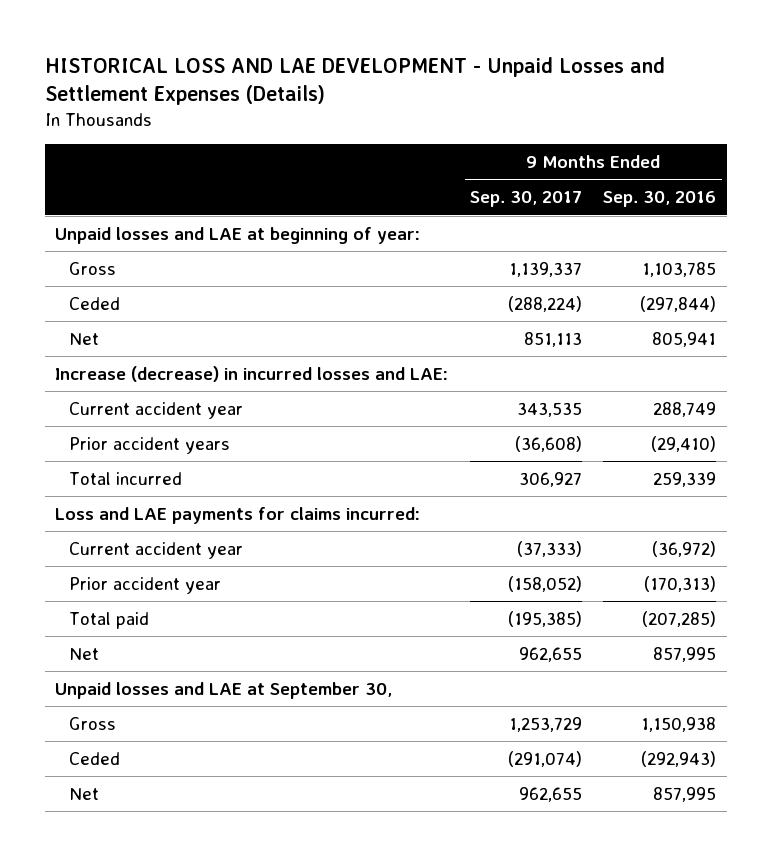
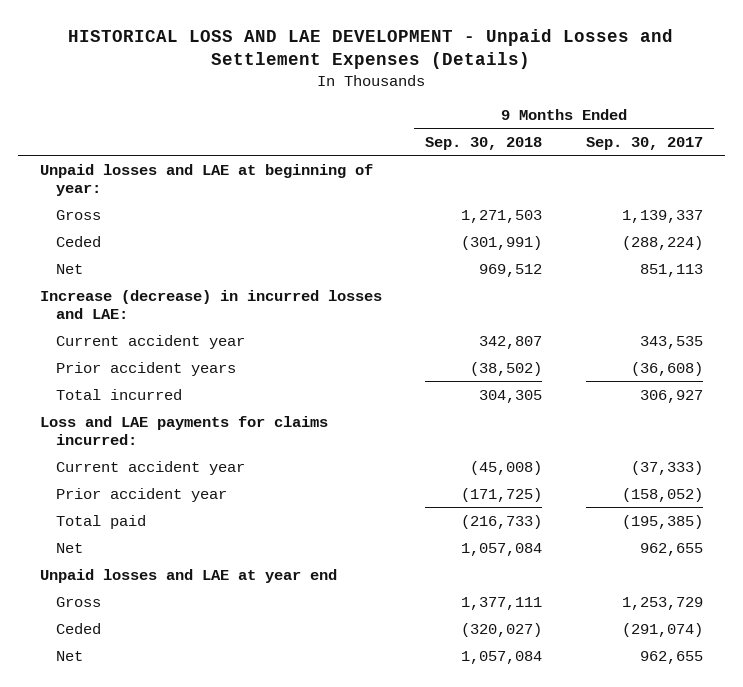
[603,191,717,208] Sep. 30, 2016 -> none
none -> [425,137,543,151] Sep. 30, 2018
[55,681,393,699] Unpaid losses and LAE at September 30, -> [39,568,337,583] Unpaid losses and LAE at year end

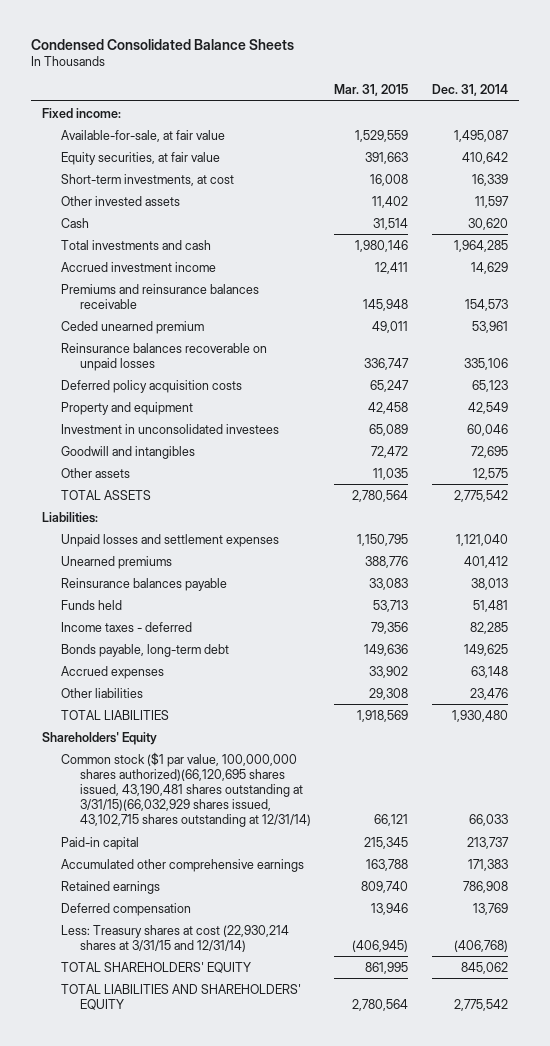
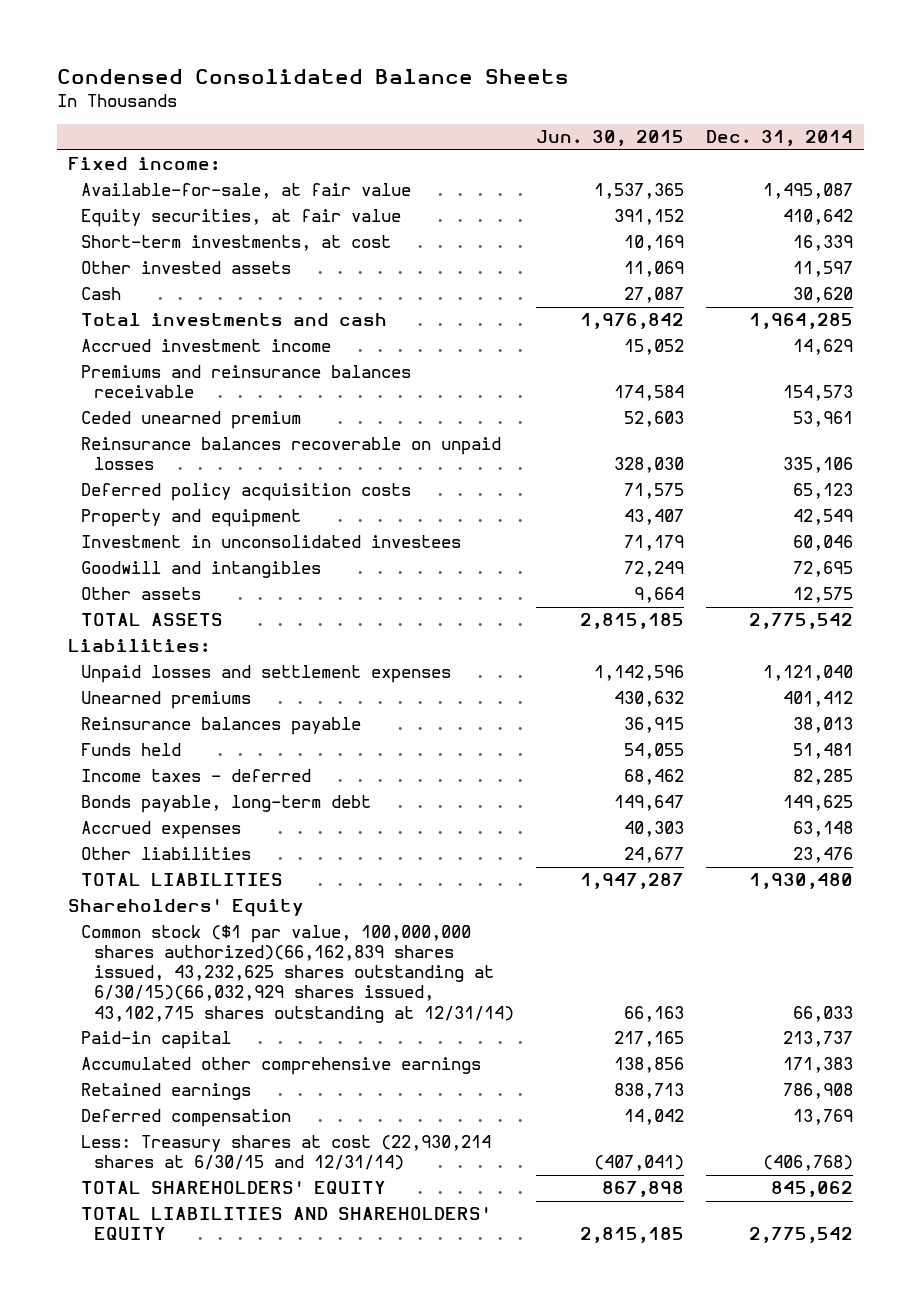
[334,84,409,97] Mar. 31, 2015 -> none
none -> [535,130,684,147] Jun. 30, 2015
[61,751,312,828] Common stock ($1 par value, 100,000,000 shares authorized)(66,120,695 shares issued, 43,190,481 shares outstanding at 3/31/15)(66,032,929 shares issued, 43,102,715 shares outstanding at 12/31/14) -> [81,925,514,1023] Common stock ($1 par value, 100,000,000 shares authorized)(66,162,839 shares issued, 43,232,625 shares outstanding at 6/30/15)(66,032,929 shares issued, 43,102,715 shares outstanding at 12/31/14)
[61,924,290,952] Less: Treasury shares at cost (22,930,214 shares at 3/31/15 and 12/31/14) -> [81,1135,492,1171] Less: Treasury shares at cost (22,930,214 shares at 6/30/15 and 12/31/14)

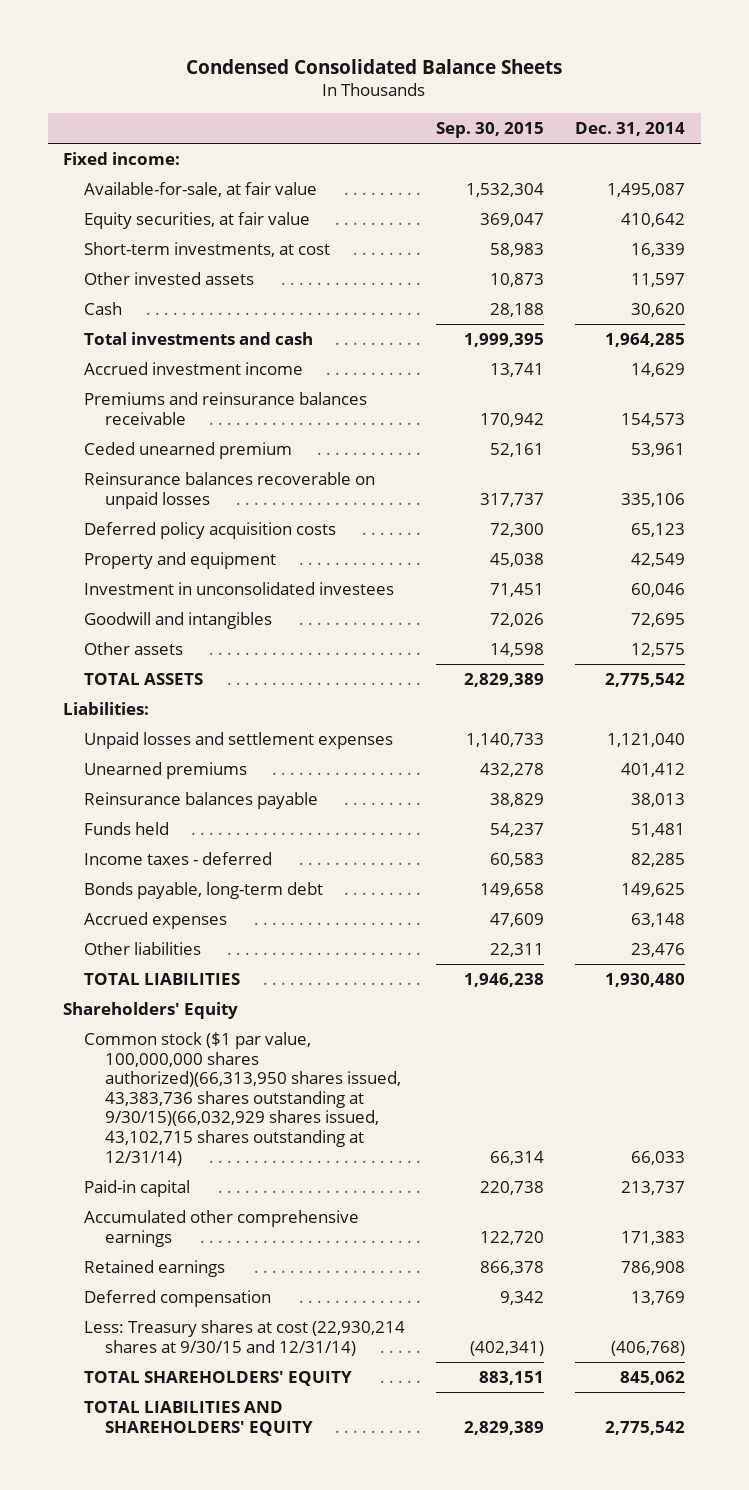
[535,130,684,147] Jun. 30, 2015 -> none
none -> [436,121,545,138] Sep. 30, 2015
[81,925,514,1023] Common stock ($1 par value, 100,000,000 shares authorized)(66,162,839 shares issued, 43,232,625 shares outstanding at 6/30/15)(66,032,929 shares issued, 43,102,715 shares outstanding at 12/31/14) -> [84,1031,402,1166] Common stock ($1 par value, 100,000,000 shares authorized)(66,313,950 shares issued, 43,383,736 shares outstanding at 9/30/15)(66,032,929 shares issued, 43,102,715 shares outstanding at 12/31/14)
[81,1135,492,1171] Less: Treasury shares at cost (22,930,214 shares at 6/30/15 and 12/31/14) -> [84,1319,406,1356] Less: Treasury shares at cost (22,930,214 shares at 9/30/15 and 12/31/14)

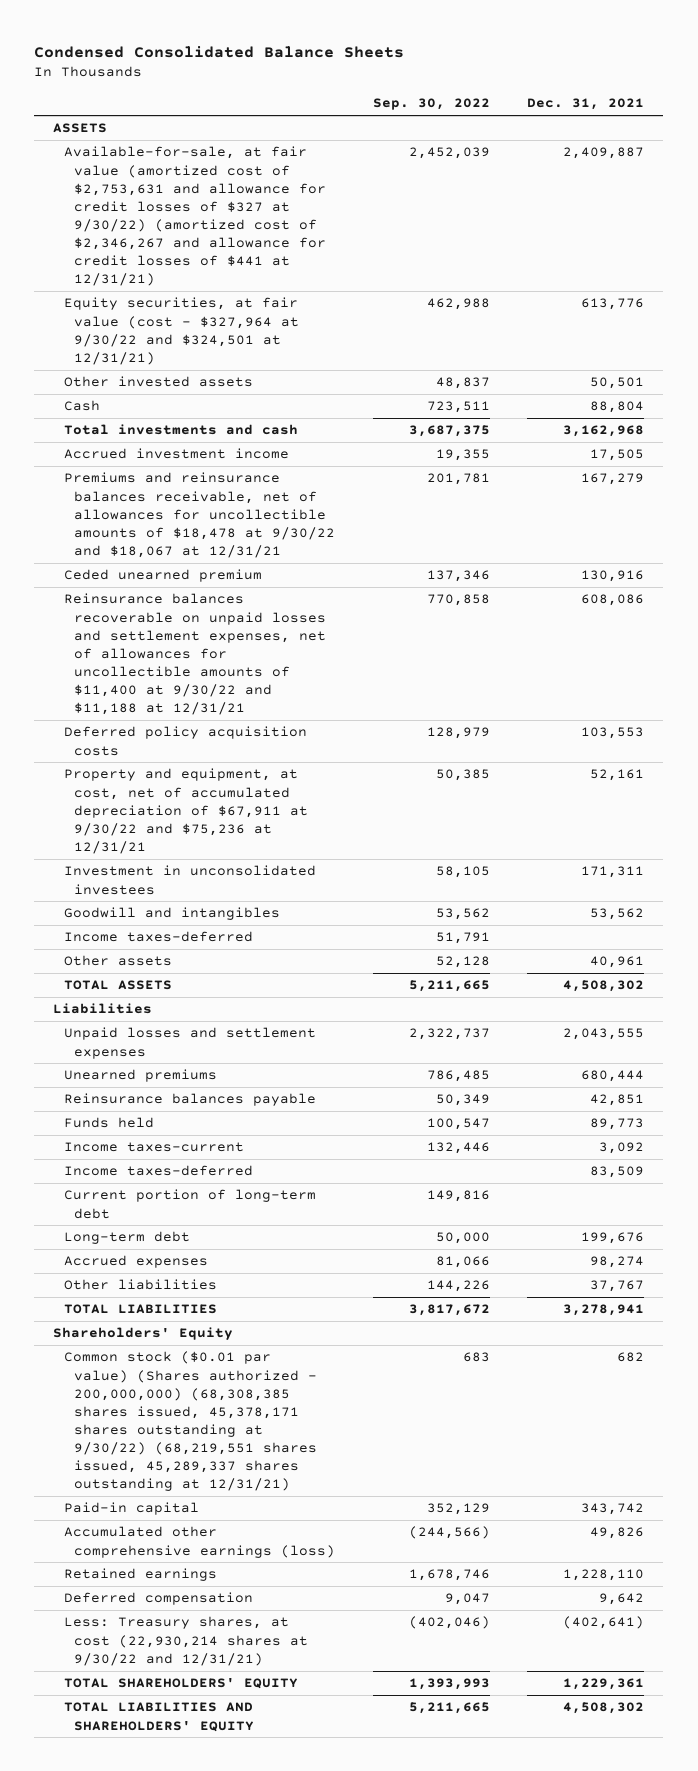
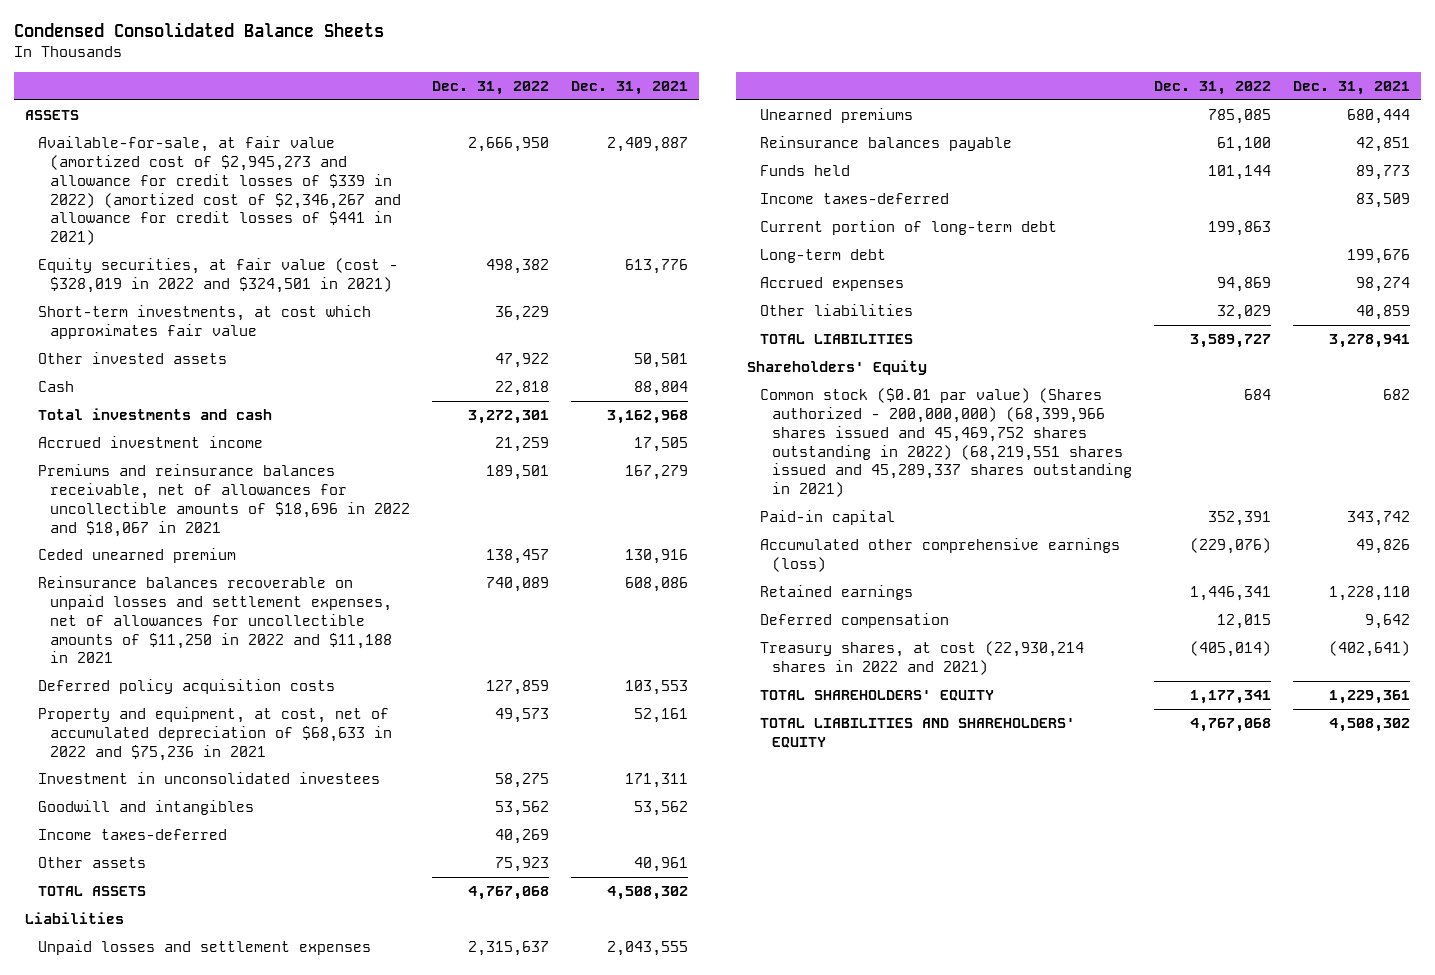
[372,98,490,111] Sep. 30, 2022 -> none
none -> [432,81,550,96] Dec. 31, 2022
[63,146,326,287] Available-for-sale, at fair value (amortized cost of $2,753,631 and allowance for credit losses of $327 at 9/30/22) (amortized cost of $2,346,267 and allowance for credit losses of $441 at 12/31/21) -> [37,136,402,246] Available-for-sale, at fair value (amortized cost of $2,945,273 and allowance for credit losses of $339 in 2022) (amortized cost of $2,346,267 and allowance for credit losses of $441 in 2021)
[63,297,299,365] Equity securities, at fair value (cost - $327,964 at 9/30/22 and $324,501 at 12/31/21) -> [37,258,398,293] Equity securities, at fair value (cost - $328,019 in 2022 and $324,501 in 2021)
none -> [37,305,371,339] Short-term investments, at cost which approximates fair value
[63,472,335,558] Premiums and reinsurance balances receivable, net of allowances for uncollectible amounts of $18,478 at 9/30/22 and $18,067 at 12/31/21 -> [37,464,411,537] Premiums and reinsurance balances receivable, net of allowances for uncollectible amounts of $18,696 in 2022 and $18,067 in 2021
[63,593,326,716] Reinsurance balances recoverable on unpaid losses and settlement expenses, net of allowances for uncollectible amounts of $11,400 at 9/30/22 and $11,188 at 12/31/21 -> [37,576,393,664] Reinsurance balances recoverable on unpaid losses and settlement expenses, net of allowances for uncollectible amounts of $11,250 in 2022 and $11,188 in 2021
[63,768,308,854] Property and equipment, at cost, net of accumulated depreciation of $67,911 at 9/30/22 and $75,236 at 12/31/21 -> [37,707,393,761] Property and equipment, at cost, net of accumulated depreciation of $68,633 in 2022 and $75,236 in 2021
[63,1142,244,1153] Income taxes-current -> none
[590,1280,645,1293] 37,767 -> [1356,305,1411,321] 40,859
[63,1351,317,1492] Common stock ($0.01 par value) (Shares authorized - 200,000,000) (68,308,385 shares issued, 45,378,171 shares outstanding at 9/30/22) (68,219,551 shares issued, 45,289,337 shares outstanding at 12/31/21) -> [759,388,1133,498] Common stock ($0.01 par value) (Shares authorized - 200,000,000) (68,399,966 shares issued and 45,469,752 shares outstanding in 2022) (68,219,551 shares issued and 45,289,337 shares outstanding in 2021)
[63,1616,308,1666] Less: Treasury shares, at cost (22,930,214 shares at 9/30/22 and 12/31/21) -> [759,641,1084,675] Treasury shares, at cost (22,930,214 shares in 2022 and 2021)

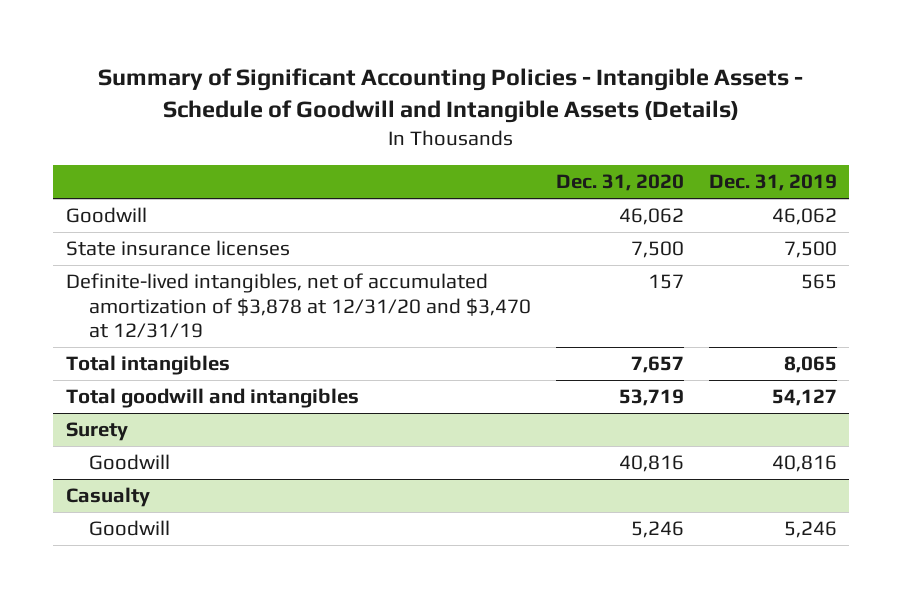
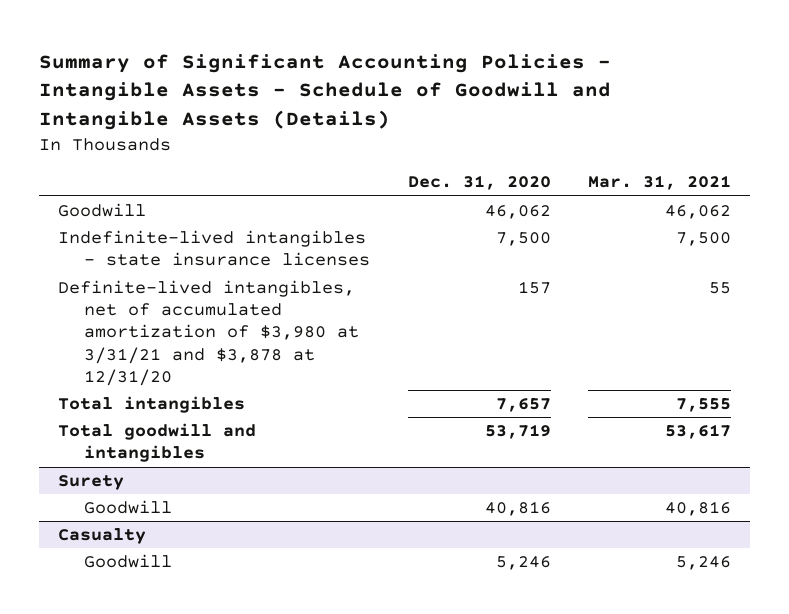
[708,174,837,192] Dec. 31, 2019 -> none
none -> [587,175,731,191] Mar. 31, 2021
[65,240,290,257] State insurance licenses -> [58,230,371,267] Indefinite-lived intangibles - state insurance licenses
[65,273,531,339] Definite-lived intangibles, net of accumulated amortization of $3,878 at 12/31/20 and $3,470 at 12/31/19 -> [58,280,360,386] Definite-lived intangibles, net of accumulated amortization of $3,980 at 3/31/21 and $3,878 at 12/31/20

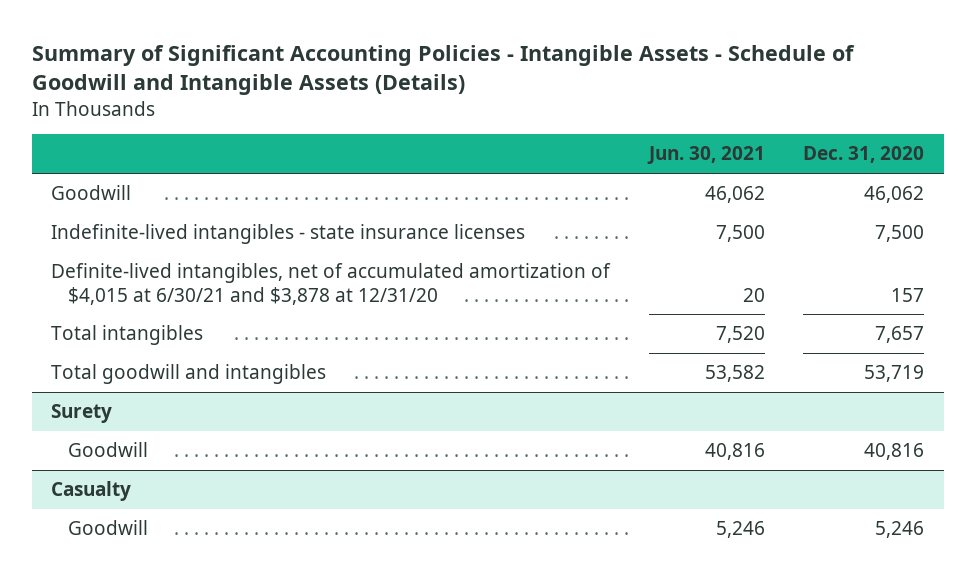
[587,175,731,191] Mar. 31, 2021 -> none
none -> [646,146,765,165] Jun. 30, 2021
[58,280,360,386] Definite-lived intangibles, net of accumulated amortization of $3,980 at 3/31/21 and $3,878 at 12/31/20 -> [51,263,612,305] Definite-lived intangibles, net of accumulated amortization of $4,015 at 6/30/21 and $3,878 at 12/31/20

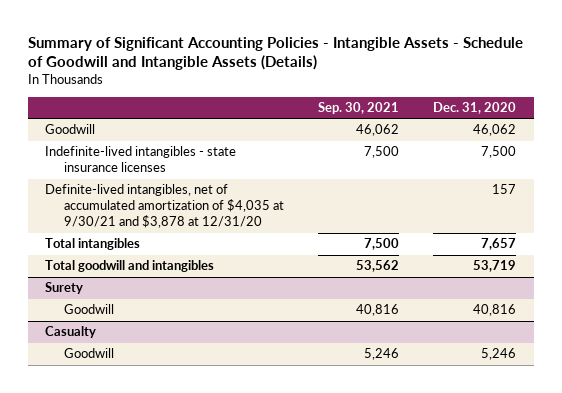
[646,146,765,165] Jun. 30, 2021 -> none
none -> [318,101,400,114] Sep. 30, 2021
[51,263,612,305] Definite-lived intangibles, net of accumulated amortization of $4,015 at 6/30/21 and $3,878 at 12/31/20 -> [45,184,285,229] Definite-lived intangibles, net of accumulated amortization of $4,035 at 9/30/21 and $3,878 at 12/31/20

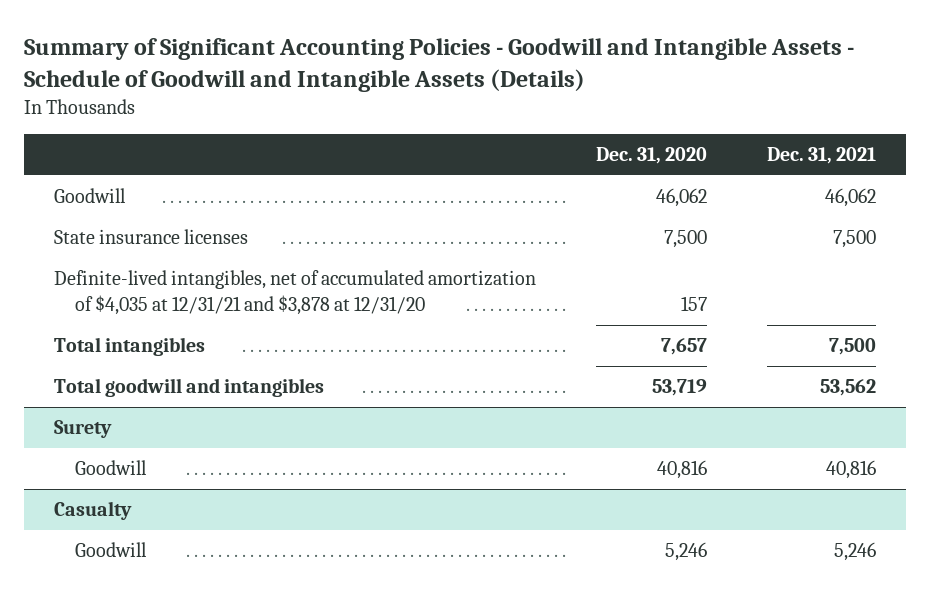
[28,36,524,71] Summary of Significant Accounting Policies - Intangible Assets - Schedule of Goodwill and Intangible Assets (Details) -> [23,38,854,92] Summary of Significant Accounting Policies - Goodwill and Intangible Assets - Schedule of Goodwill and Intangible Assets (Details)
[318,101,400,114] Sep. 30, 2021 -> none
none -> [767,147,877,165] Dec. 31, 2021
[45,146,237,173] Indefinite-lived intangibles - state insurance licenses -> [53,229,248,245] State insurance licenses
[45,184,285,229] Definite-lived intangibles, net of accumulated amortization of $4,035 at 9/30/21 and $3,878 at 12/31/20 -> [53,270,536,316] Definite-lived intangibles, net of accumulated amortization of $4,035 at 12/31/21 and $3,878 at 12/31/20

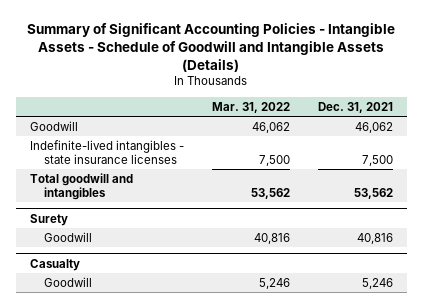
[23,38,854,92] Summary of Significant Accounting Policies - Goodwill and Intangible Assets - Schedule of Goodwill and Intangible Assets (Details) -> [27,22,396,72] Summary of Significant Accounting Policies - Intangible Assets - Schedule of Goodwill and Intangible Assets (Details)
[596,147,708,165] Dec. 31, 2020 -> none
none -> [211,101,290,113] Mar. 31, 2022
[53,270,536,316] Definite-lived intangibles, net of accumulated amortization of $4,035 at 12/31/21 and $3,878 at 12/31/20 -> none
[53,337,205,357] Total intangibles -> none
[53,229,248,245] State insurance licenses -> [29,139,184,164] Indefinite-lived intangibles - state insurance licenses

